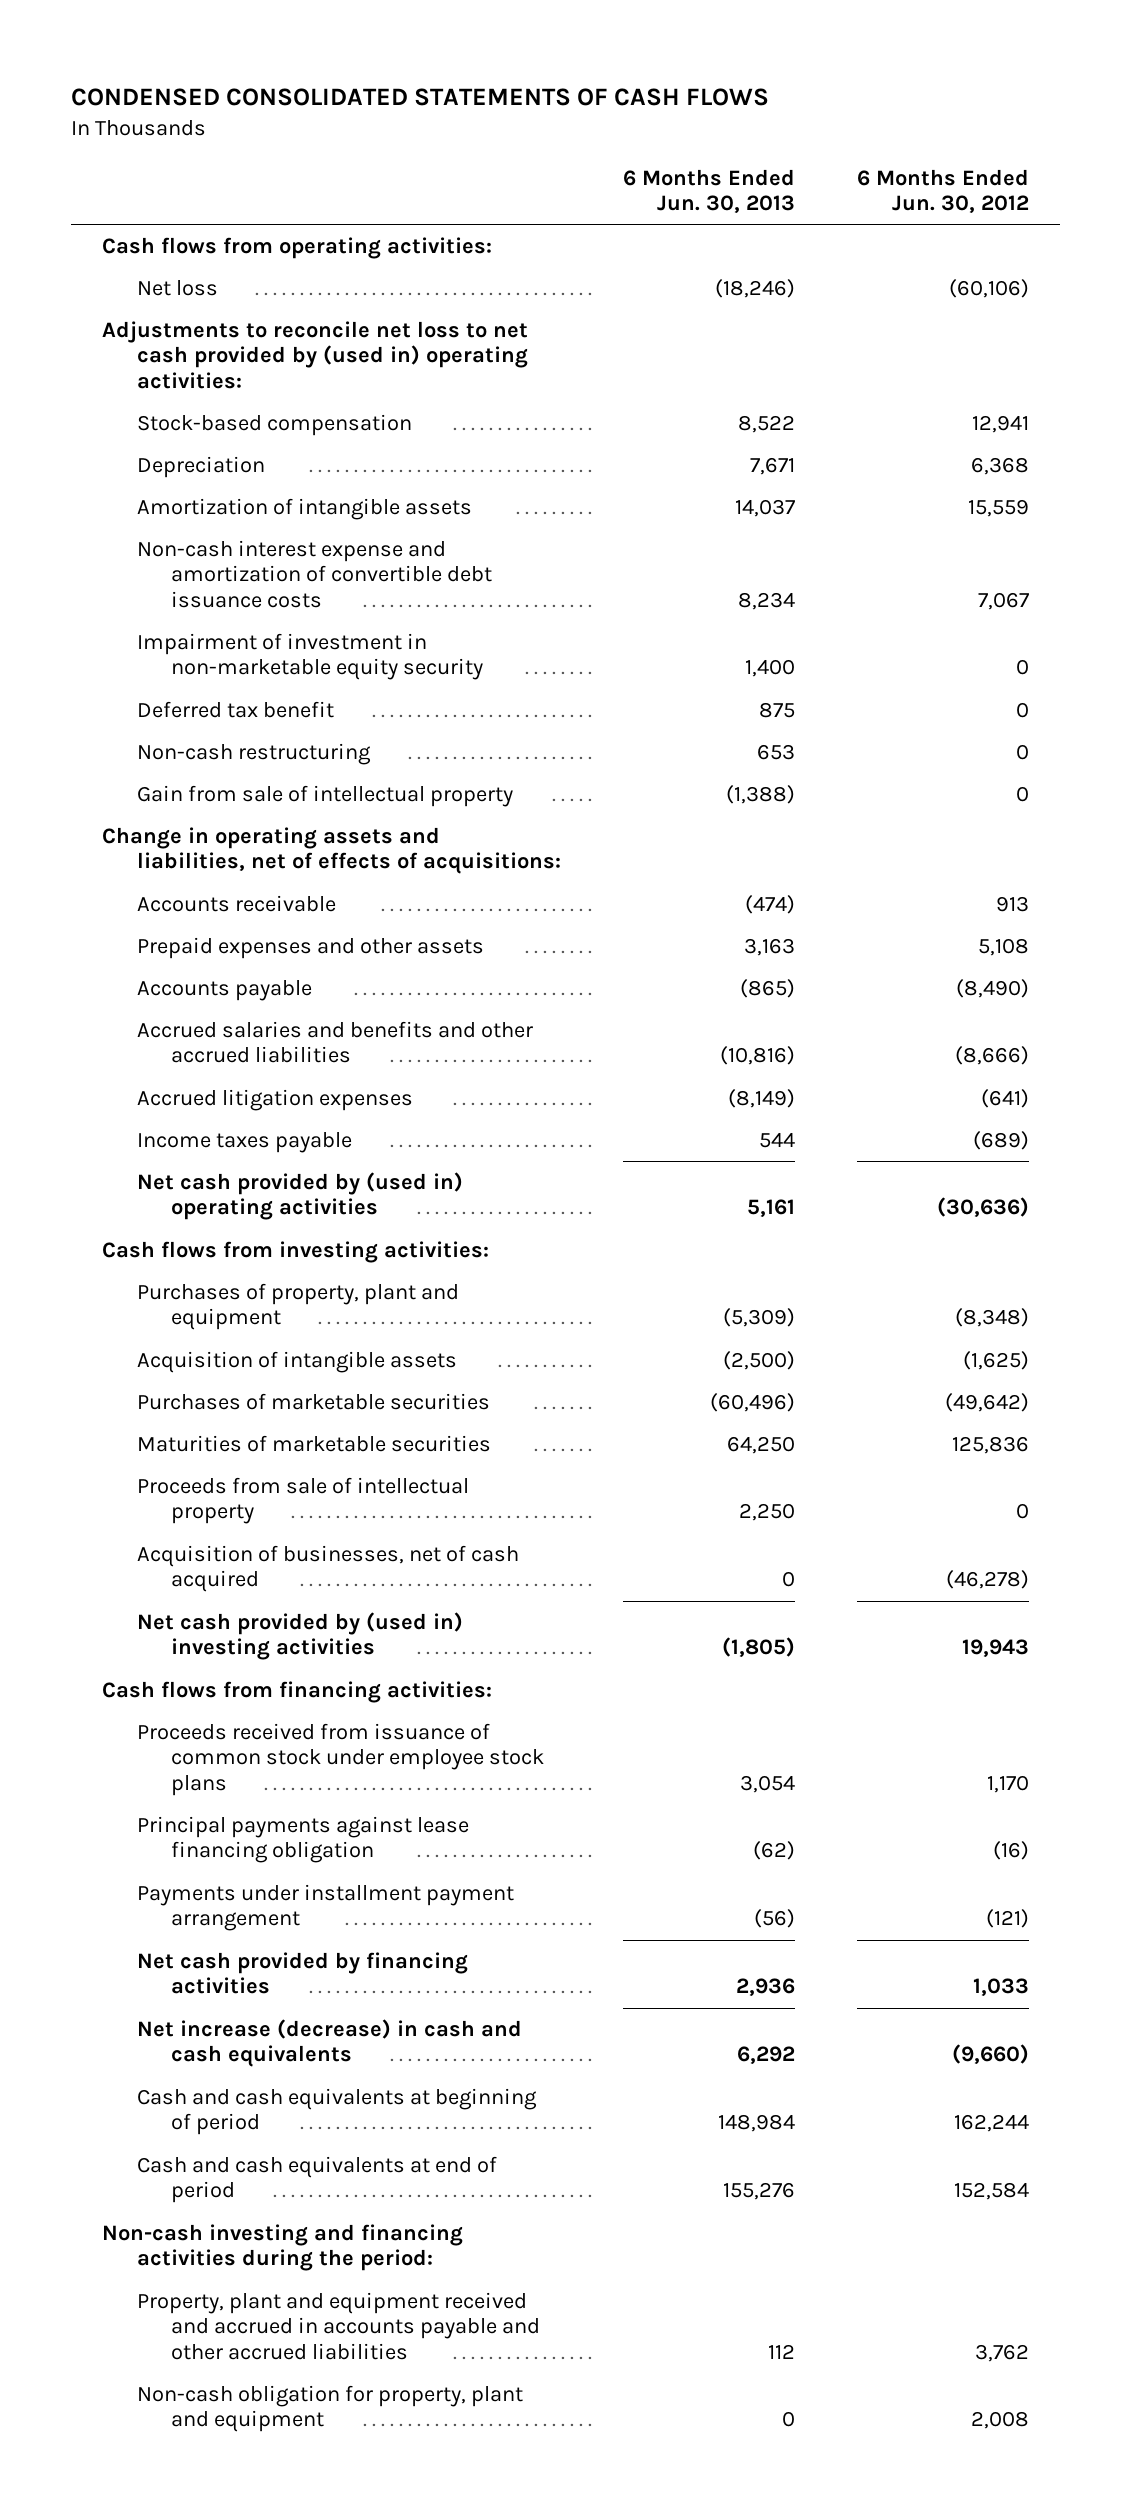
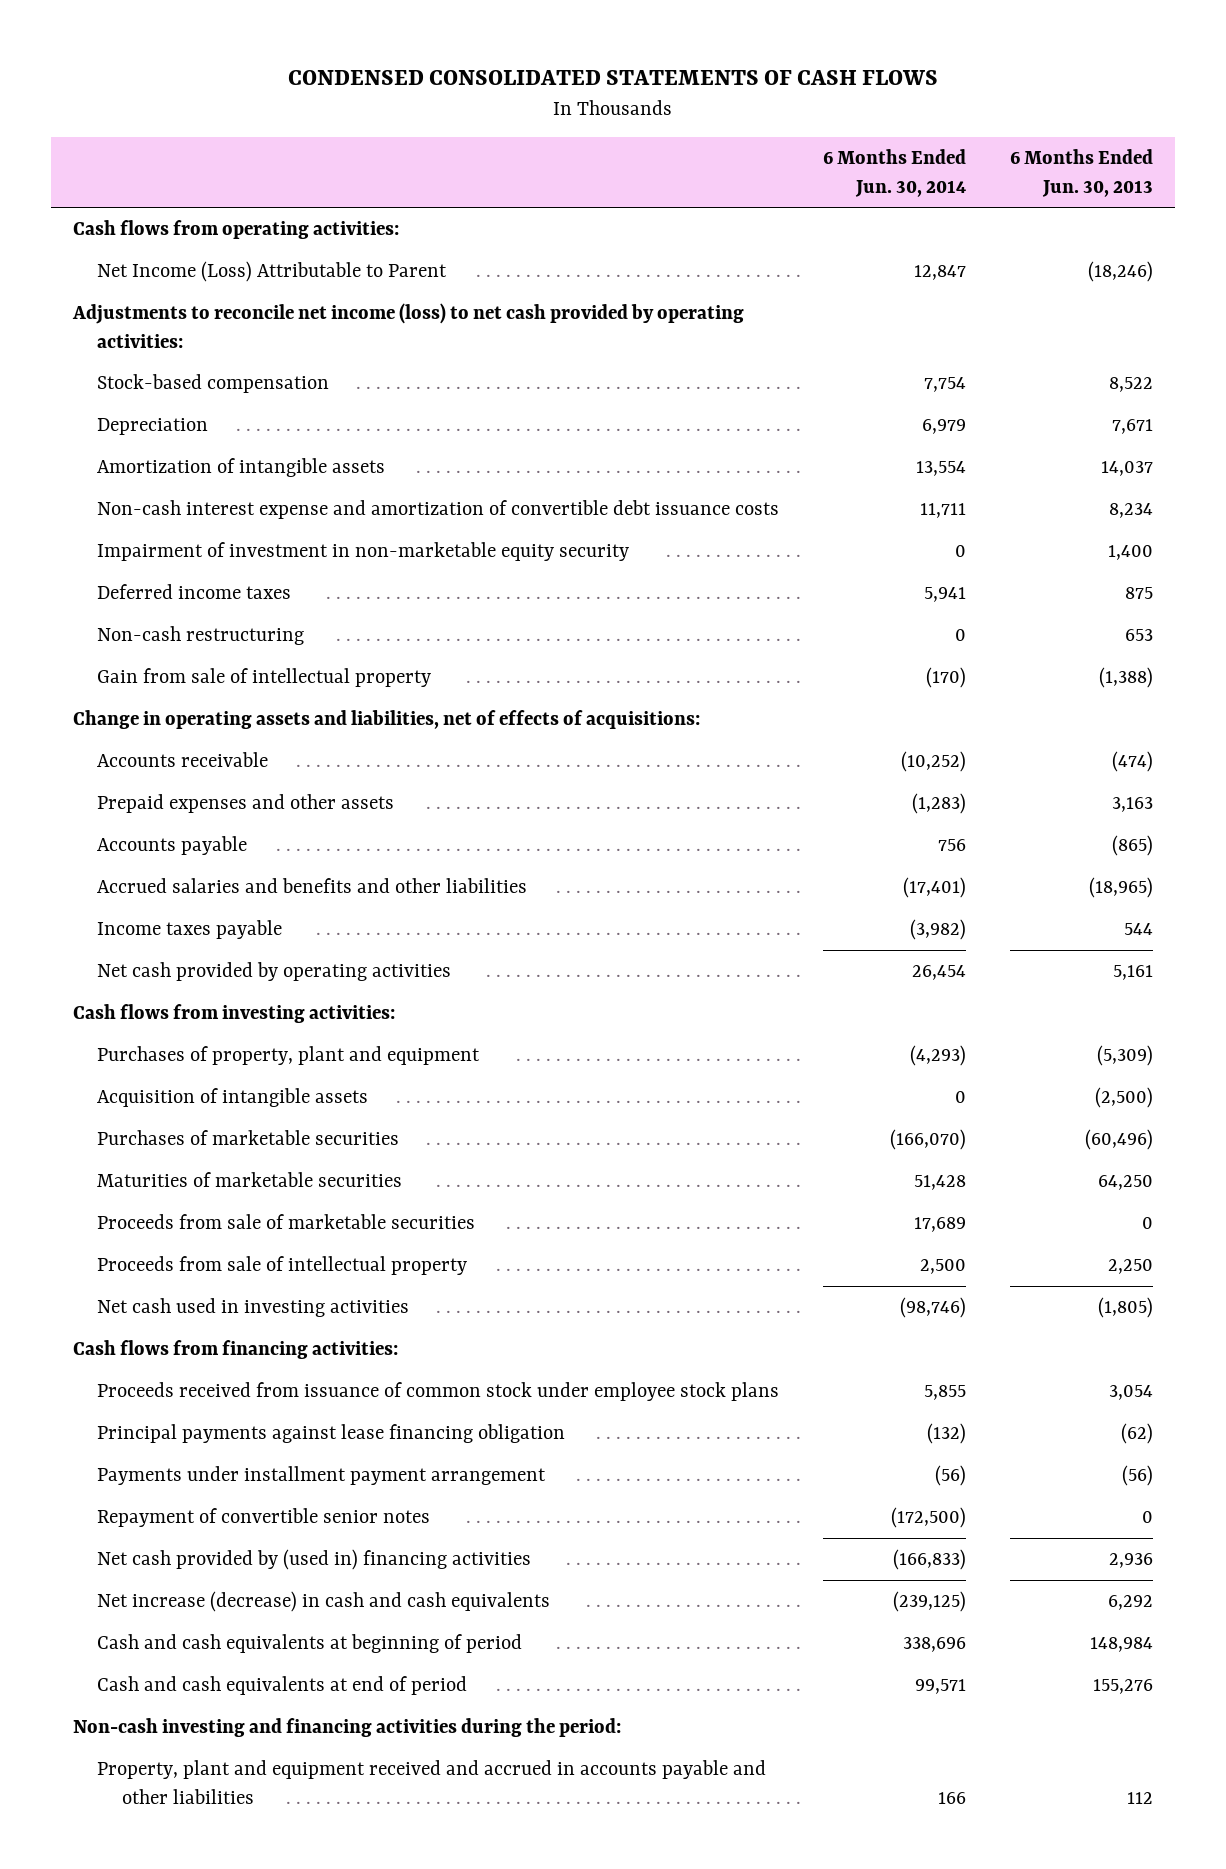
[856,168,1029,214] 6 Months Ended Jun. 30, 2012 -> none
none -> [823,149,967,197] 6 Months Ended Jun. 30, 2014
[136,279,218,296] Net loss -> [97,261,448,283] Net Income (Loss) Attributable to Parent
[102,320,529,389] Adjustments to reconcile net loss to net cash provided by (used in) operating activities: -> [71,303,744,348] Adjustments to reconcile net income (loss) to net cash provided by operating activities:
[136,700,334,718] Deferred tax benefit -> [97,584,292,600] Deferred income taxes
[136,1088,413,1111] Accrued litigation expenses -> none
[136,1020,533,1064] Accrued salaries and benefits and other accrued liabilities -> [97,878,528,894] Accrued salaries and benefits and other liabilities
[719,1046,795,1066] (10,816) -> [1089,877,1154,899] (18,965)
[136,1171,463,1221] Net cash provided by (used in) operating activities -> [97,962,452,982] Net cash provided by operating activities
none -> [97,1214,476,1230] Proceeds from sale of marketable securities
[136,1544,519,1593] Acquisition of businesses, net of cash acquired -> none
[136,1611,463,1661] Net cash provided by (used in) investing activities -> [97,1298,410,1318] Net cash used in investing activities
none -> [97,1508,431,1528] Repayment of convertible senior notes
[136,1951,468,1995] Net cash provided by financing activities -> [97,1549,532,1571] Net cash provided by (used in) financing activities
[136,2384,523,2433] Non-cash obligation for property, plant and equipment -> none
[136,2291,541,2360] Property, plant and equipment received and accrued in accounts payable and other accrued liabilities -> [97,1760,767,1804] Property, plant and equipment received and accrued in accounts payable and other liabilities

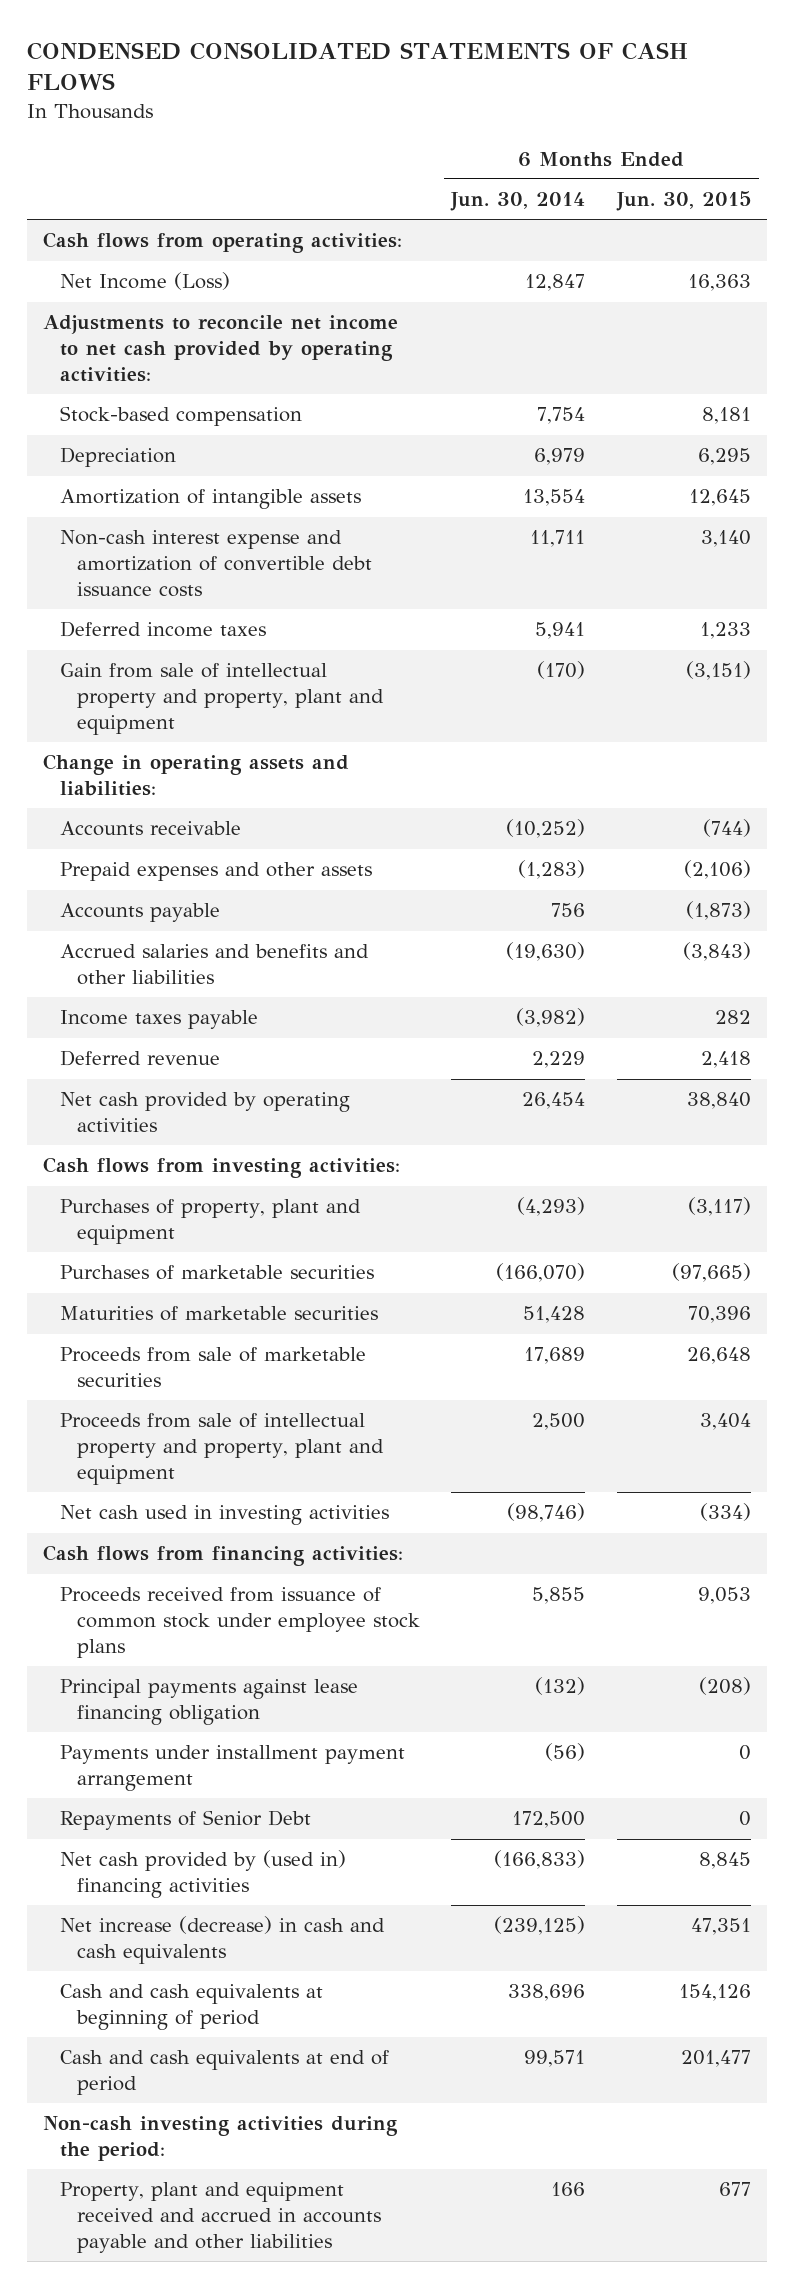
[1010,149,1154,197] 6 Months Ended Jun. 30, 2013 -> none
none -> [615,191,751,212] Jun. 30, 2015
[97,261,448,283] Net Income (Loss) Attributable to Parent -> [59,272,230,291] Net Income (Loss)
[71,303,744,348] Adjustments to reconcile net income (loss) to net cash provided by operating activities: -> [42,315,398,382] Adjustments to reconcile net income to net cash provided by operating activities:
[97,542,630,562] Impairment of investment in non-marketable equity security -> none
[97,626,305,646] Non-cash restructuring -> none
[97,668,432,688] Gain from sale of intellectual property -> [59,663,385,735] Gain from sale of intellectual property and property, plant and equipment
[72,710,700,730] Change in operating assets and liabilities, net of effects of acquisitions: -> [42,754,349,797] Change in operating assets and liabilities:
[903,877,967,899] (17,401) -> [506,942,586,962] (19,630)
none -> [59,1050,220,1067] Deferred revenue
[97,1088,369,1108] Acquisition of intangible assets -> none
[97,1256,468,1276] Proceeds from sale of intellectual property -> [59,1413,385,1485] Proceeds from sale of intellectual property and property, plant and equipment
[97,1508,431,1528] Repayment of convertible senior notes -> [59,1810,311,1831] Repayments of Senior Debt
[891,1507,967,1529] (172,500) -> [512,1811,586,1829] 172,500
[72,1718,621,1738] Non-cash investing and financing activities during the period: -> [42,2116,398,2162] Non-cash investing activities during the period:

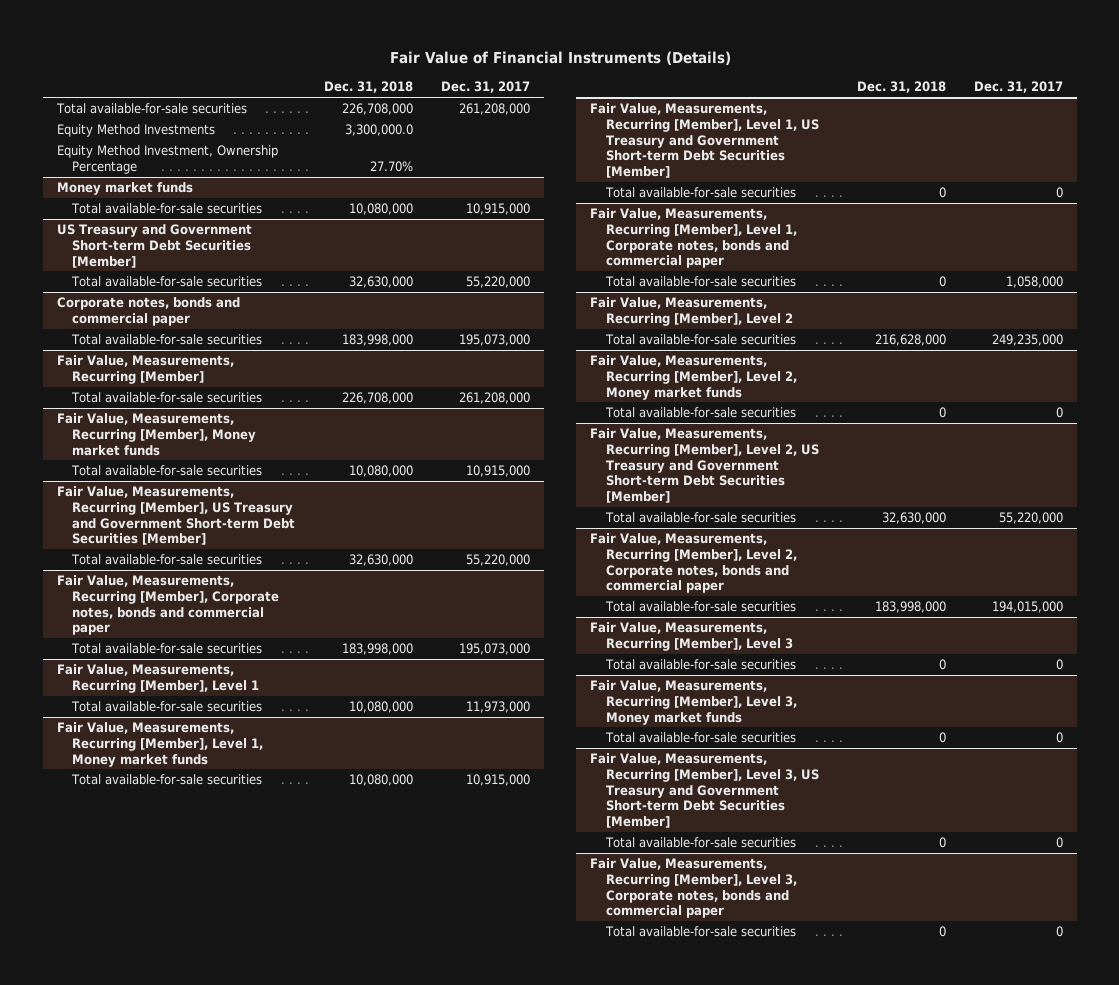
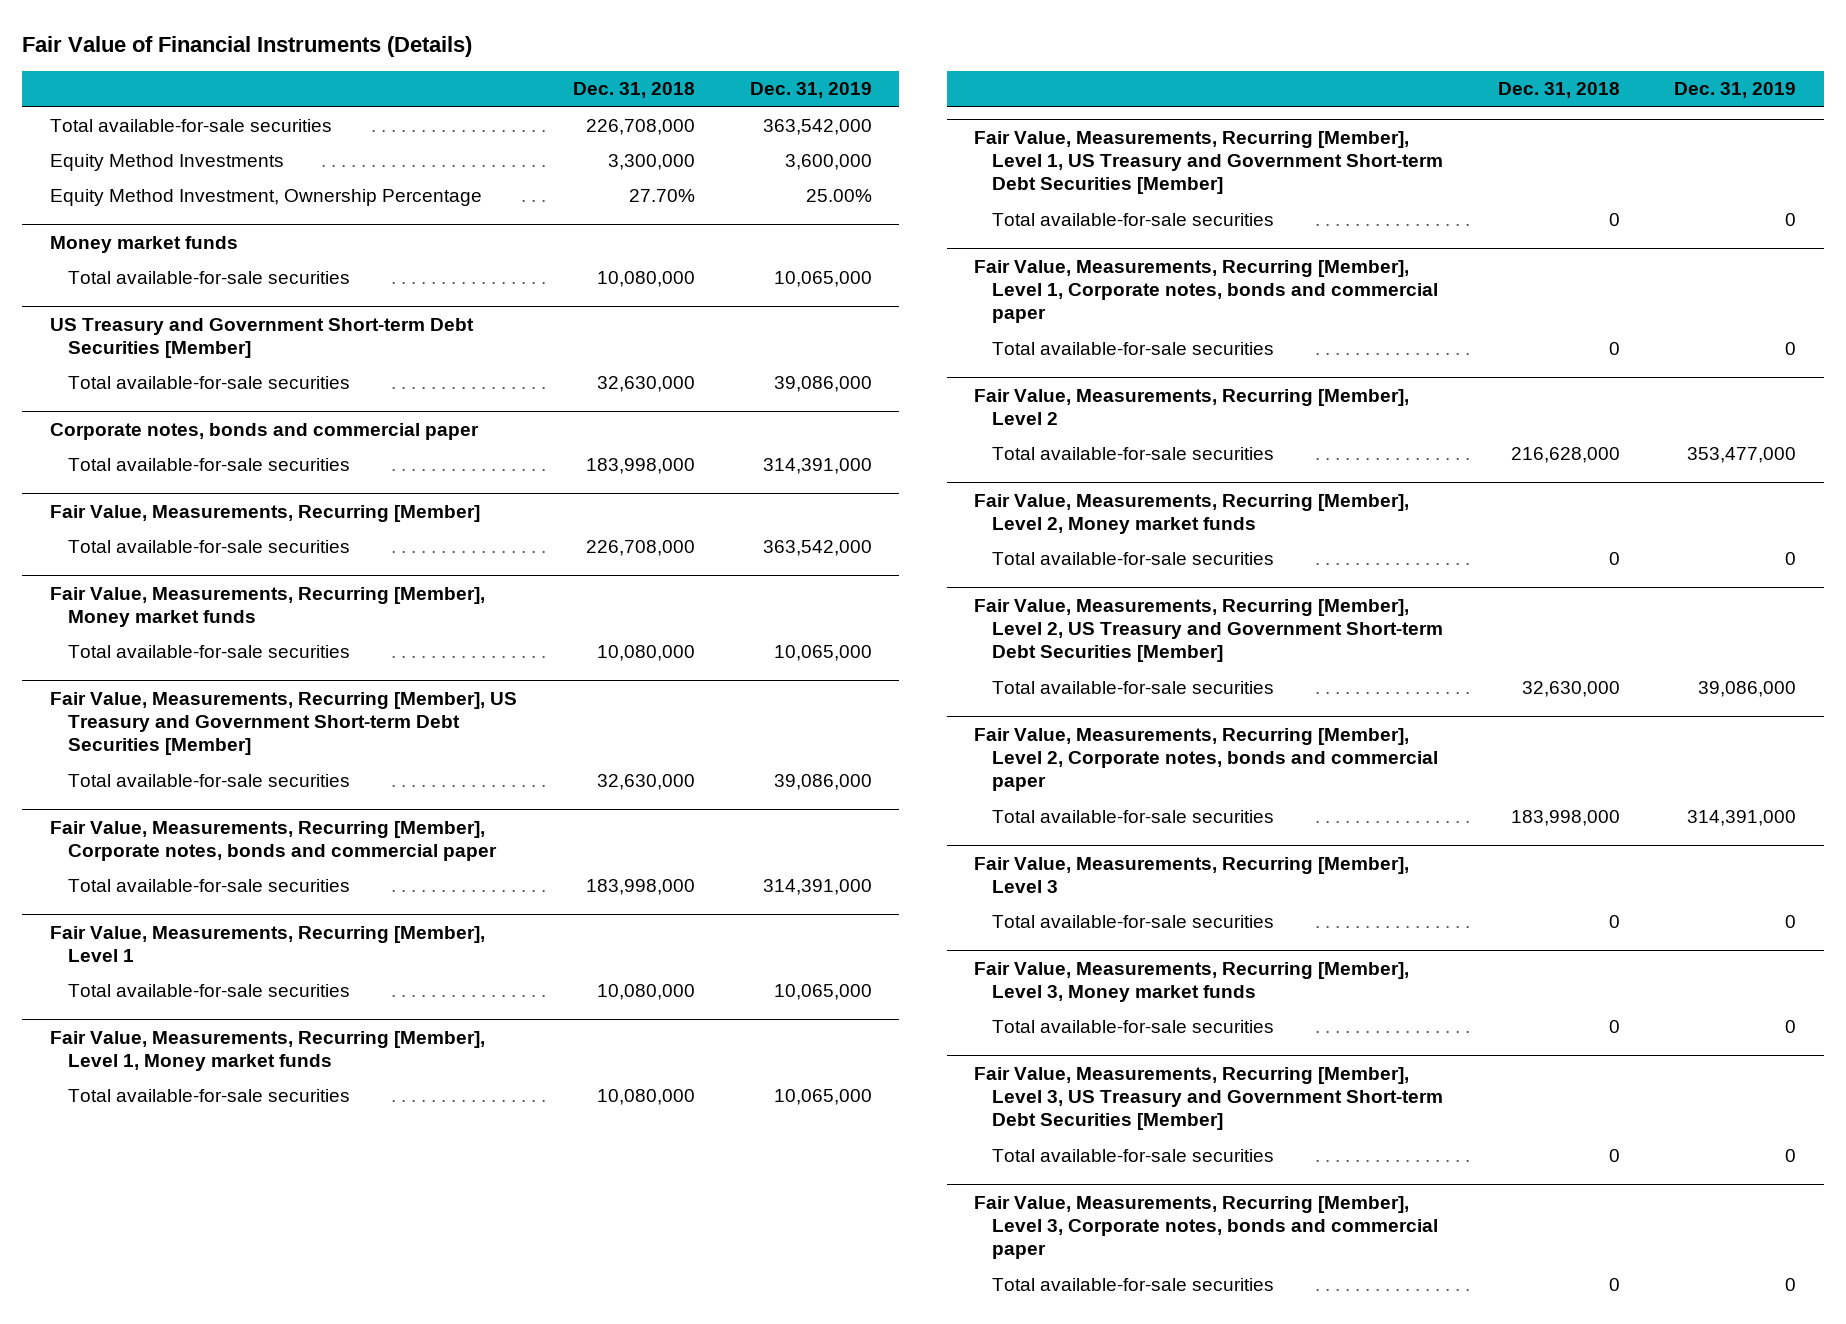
[440,81,530,94] Dec. 31, 2017 -> none
none -> [749,82,872,99] Dec. 31, 2019
[344,124,413,137] 3,300,000.0 -> [608,154,696,171] 3,300,000

